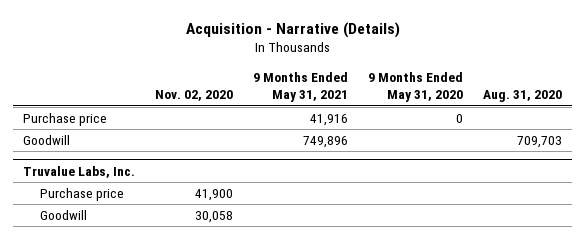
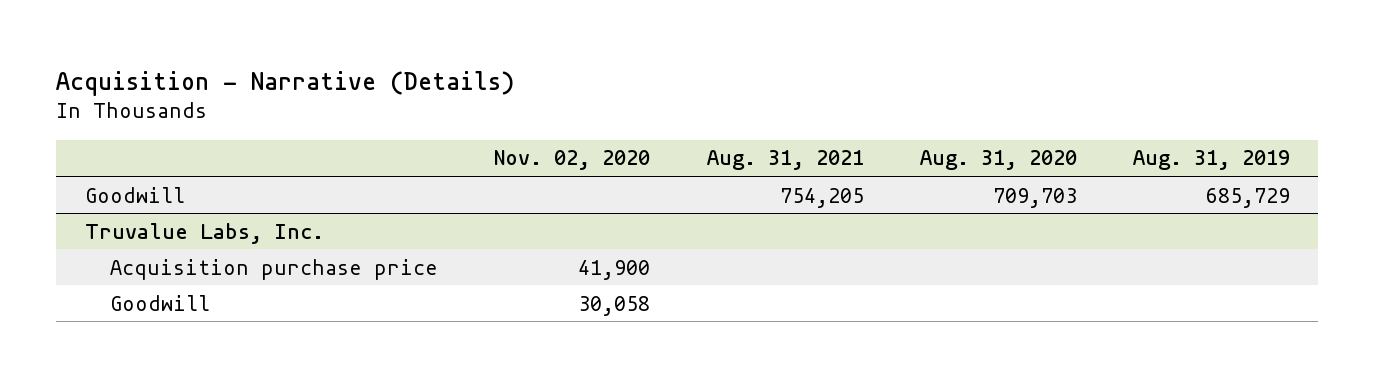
[253,71,349,103] 9 Months Ended May 31, 2021 -> none
[368,71,464,103] 9 Months Ended May 31, 2020 -> none
none -> [706,150,864,171] Aug. 31, 2021
none -> [1133,150,1291,171] Aug. 31, 2019
[23,113,108,127] Purchase price -> none
[39,188,124,202] Purchase price -> [110,258,439,280] Acquisition purchase price

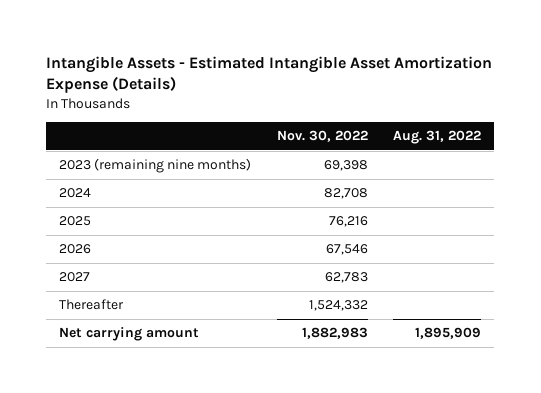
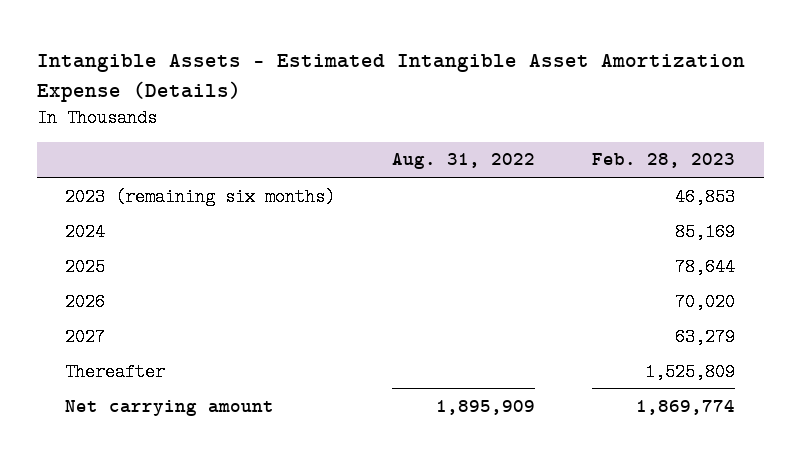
[276,130,368,143] Nov. 30, 2022 -> none
none -> [592,153,736,169] Feb. 28, 2023
[59,158,252,174] 2023 (remaining nine months) -> [65,187,336,206] 2023 (remaining six months)

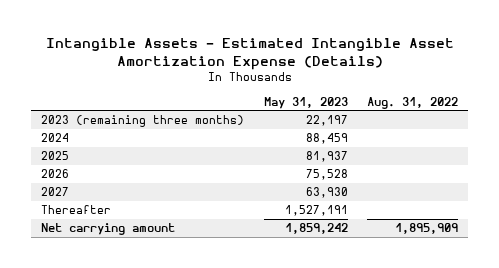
[592,153,736,169] Feb. 28, 2023 -> none
none -> [263,96,348,109] May 31, 2023
[65,187,336,206] 2023 (remaining six months) -> [40,115,244,128] 2023 (remaining three months)

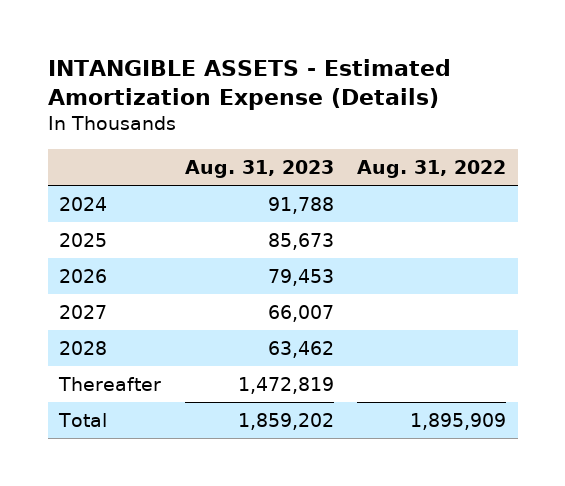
[45,38,454,70] Intangible Assets - Estimated Intangible Asset Amortization Expense (Details) -> [47,59,451,111] INTANGIBLE ASSETS - Estimated Amortization Expense (Details)
[263,96,348,109] May 31, 2023 -> none
none -> [184,159,334,178] Aug. 31, 2023
[40,115,244,128] 2023 (remaining three months) -> none
none -> [59,340,108,355] 2028
[40,223,175,236] Net carrying amount -> [58,412,108,427] Total

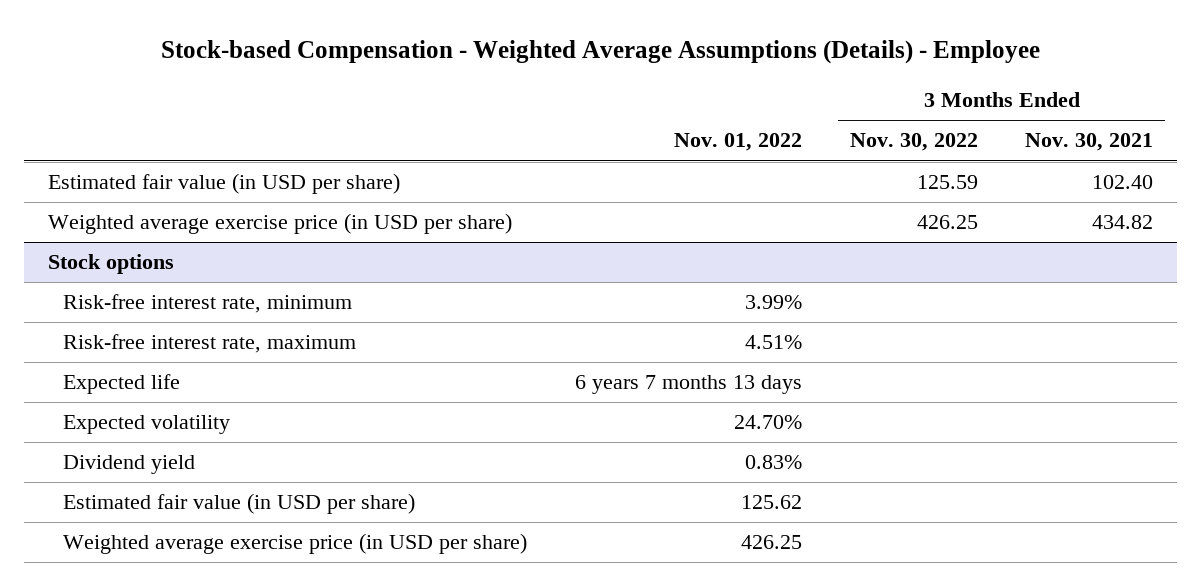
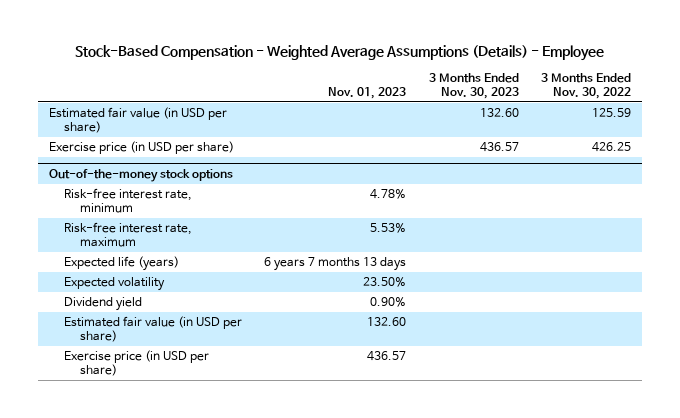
[160,39,1040,64] Stock-based Compensation - Weighted Average Assumptions (Details) - Employee -> [74,45,604,62] Stock-Based Compensation - Weighted Average Assumptions (Details) - Employee
[674,133,803,152] Nov. 01, 2022 -> none
[1025,133,1154,152] Nov. 30, 2021 -> none
none -> [328,86,407,99] Nov. 01, 2023
none -> [428,72,519,99] 3 Months Ended Nov. 30, 2023
[47,213,512,235] Weighted average exercise price (in USD per share) -> [48,141,234,155] Exercise price (in USD per share)
[47,254,174,275] Stock options -> [48,169,233,183] Out-of-the-money stock options
[63,374,181,395] Expected life -> [64,256,180,272] Expected life (years)
[63,533,528,555] Weighted average exercise price (in USD per share) -> [64,350,210,376] Exercise price (in USD per share)

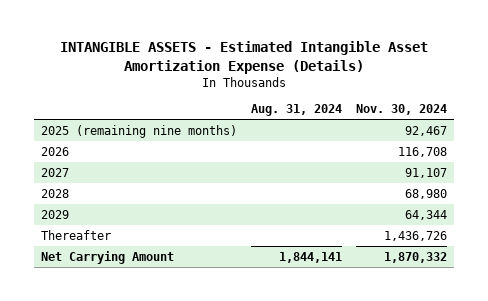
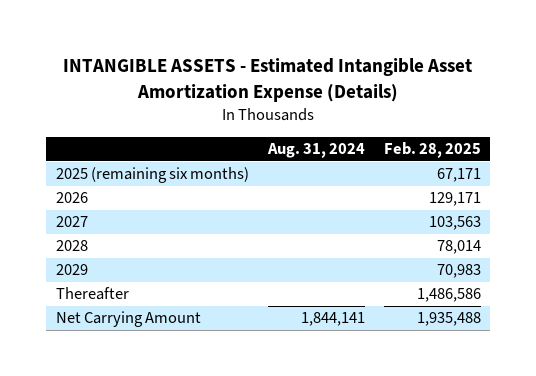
[355,104,447,116] Nov. 30, 2024 -> none
none -> [383,142,481,159] Feb. 28, 2025
[41,124,238,138] 2025 (remaining nine months) -> [55,167,249,184] 2025 (remaining six months)

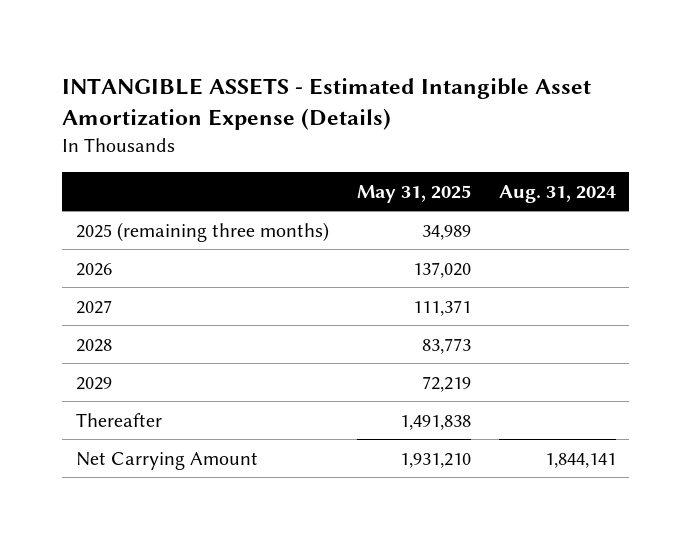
[383,142,481,159] Feb. 28, 2025 -> none
none -> [356,185,471,204] May 31, 2025
[55,167,249,184] 2025 (remaining six months) -> [76,221,330,242] 2025 (remaining three months)

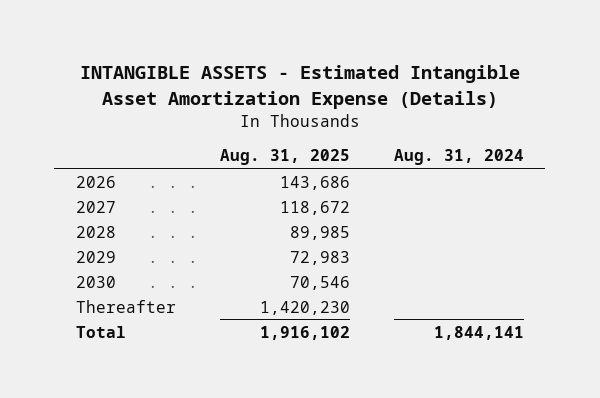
[356,185,471,204] May 31, 2025 -> none
none -> [219,149,350,166] Aug. 31, 2025
[76,221,330,242] 2025 (remaining three months) -> none
none -> [76,275,117,288] 2030
[76,451,259,470] Net Carrying Amount -> [76,325,127,338] Total

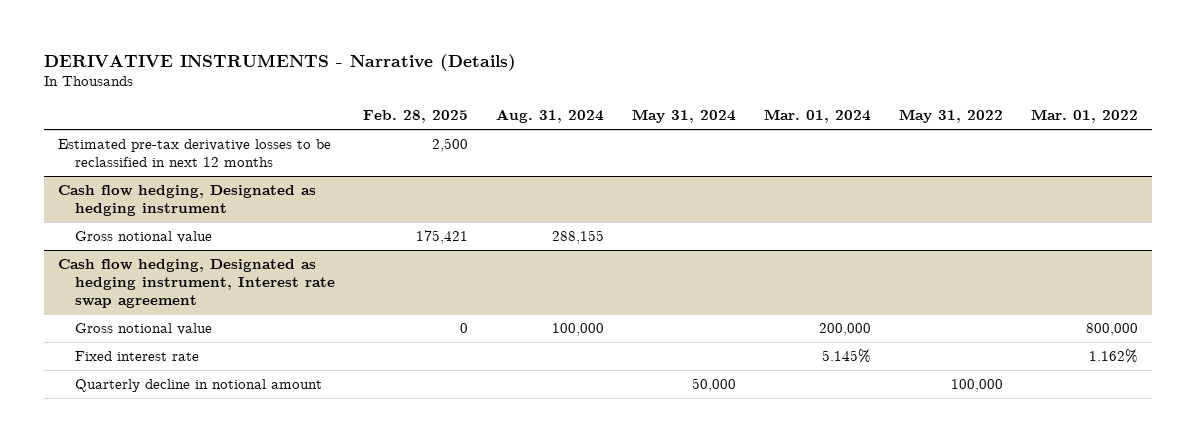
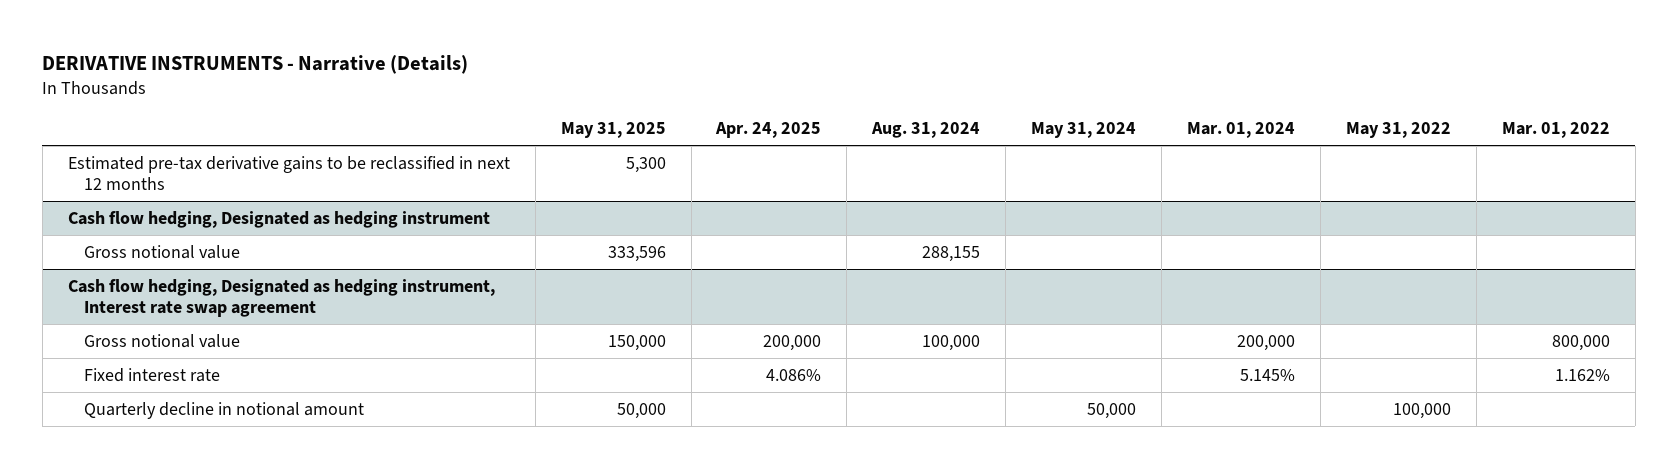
[362,110,468,124] Feb. 28, 2025 -> none
none -> [560,122,666,139] May 31, 2025
none -> [715,122,822,139] Apr. 24, 2025
[57,139,331,168] Estimated pre-tax derivative losses to be reclassified in next 12 months -> [67,155,510,191] Estimated pre-tax derivative gains to be reclassified in next 12 months

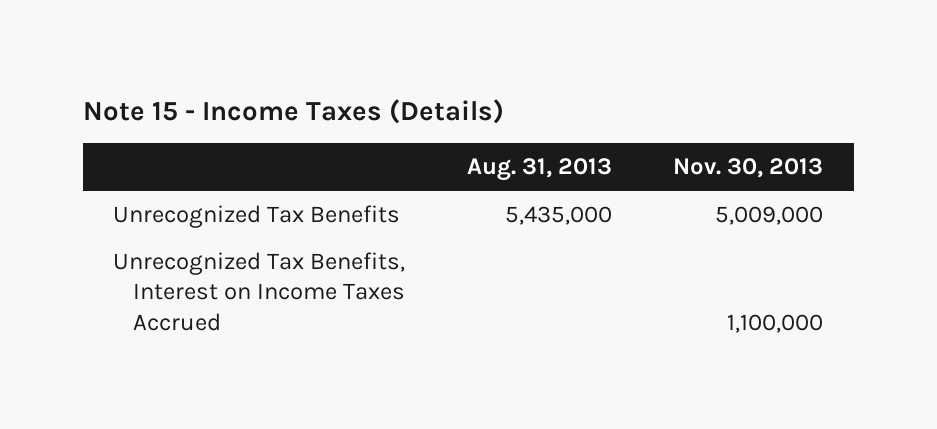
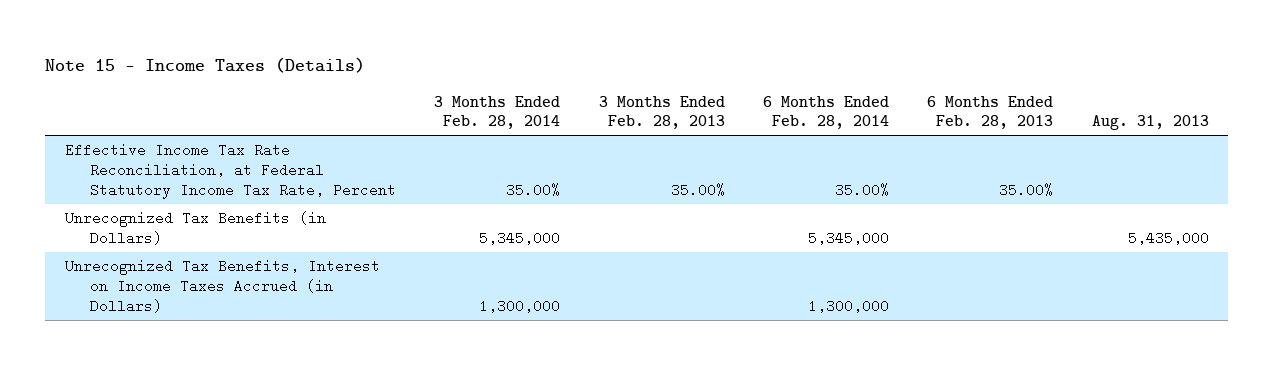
[673,158,824,179] Nov. 30, 2013 -> none
none -> [434,95,561,130] 3 Months Ended Feb. 28, 2014
none -> [598,95,725,130] 3 Months Ended Feb. 28, 2013
none -> [763,95,890,130] 6 Months Ended Feb. 28, 2014
none -> [927,95,1054,130] 6 Months Ended Feb. 28, 2013
none -> [64,143,397,199] Effective Income Tax Rate Reconciliation, at Federal Statutory Income Tax Rate, Percent
[113,204,401,228] Unrecognized Tax Benefits -> [64,211,326,245] Unrecognized Tax Benefits (in Dollars)
[113,251,406,331] Unrecognized Tax Benefits, Interest on Income Taxes Accrued -> [64,259,380,313] Unrecognized Tax Benefits, Interest on Income Taxes Accrued (in Dollars)

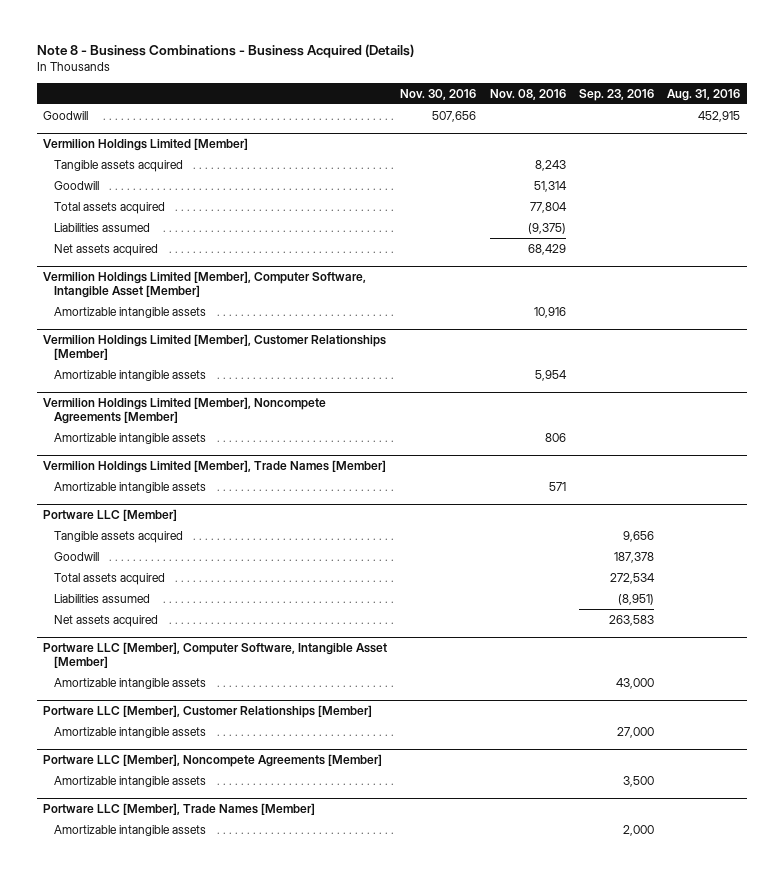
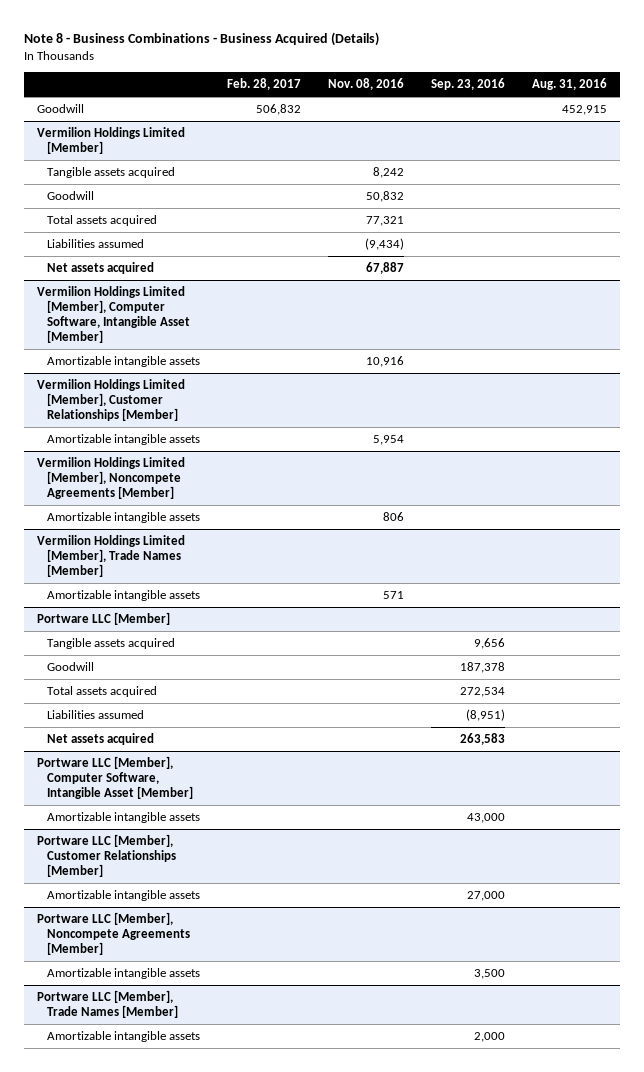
[400,88,477,100] Nov. 30, 2016 -> none
none -> [227,78,302,91] Feb. 28, 2017
[534,159,566,171] 8,243 -> [373,167,405,179] 8,242
[533,180,567,192] 51,314 -> [366,191,405,203] 50,832
[529,201,567,213] 77,804 -> [366,216,405,227] 77,321
[527,222,566,234] (9,375) -> [365,238,405,251] (9,434)
[527,243,566,255] 68,429 -> [366,262,405,275] 67,887

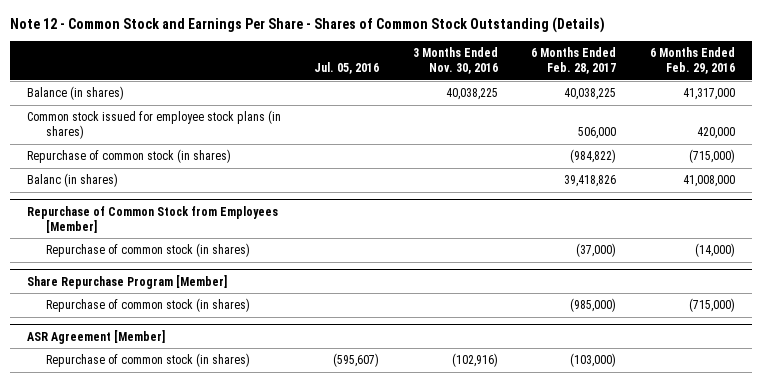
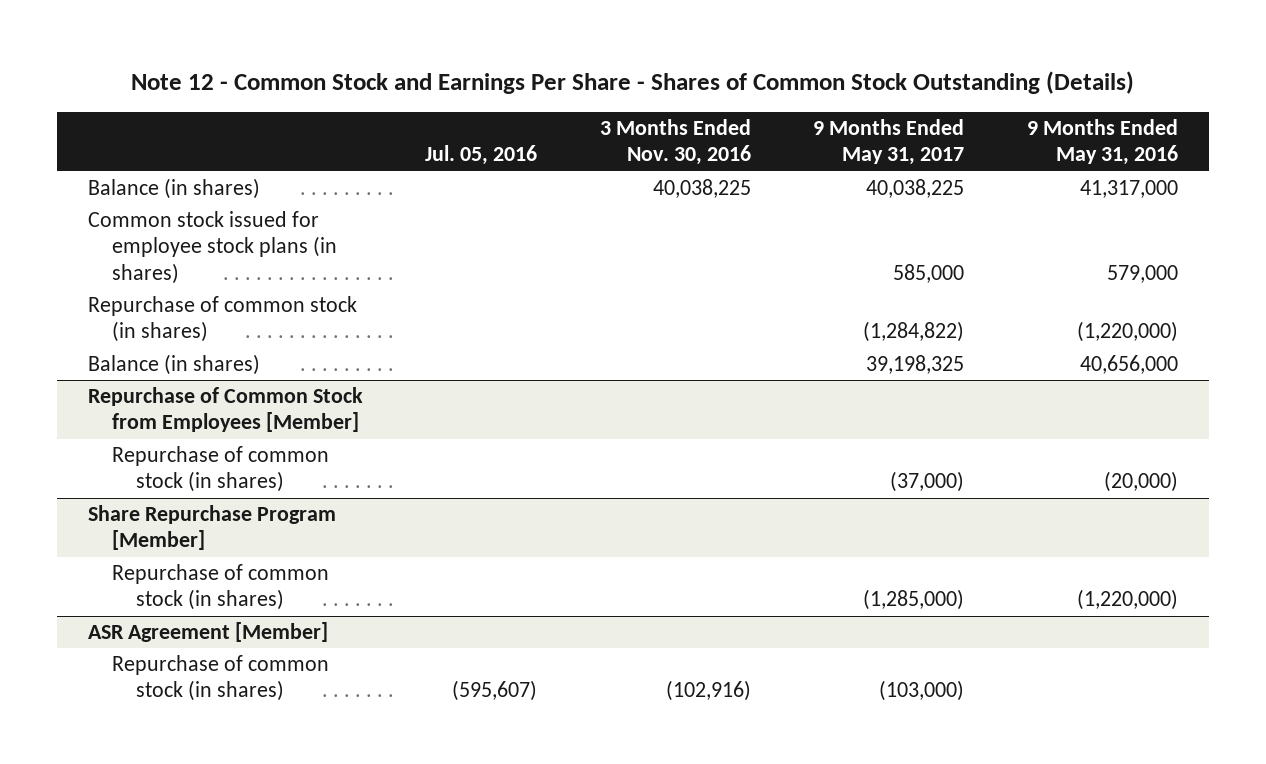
[531,47,617,75] 6 Months Ended Feb. 28, 2017 -> none
[649,47,735,75] 6 Months Ended Feb. 29, 2016 -> none
none -> [813,119,965,166] 9 Months Ended May 31, 2017
none -> [1026,119,1178,166] 9 Months Ended May 31, 2016
[26,173,118,188] Balanc (in shares) -> [87,354,260,376] Balance (in shares)

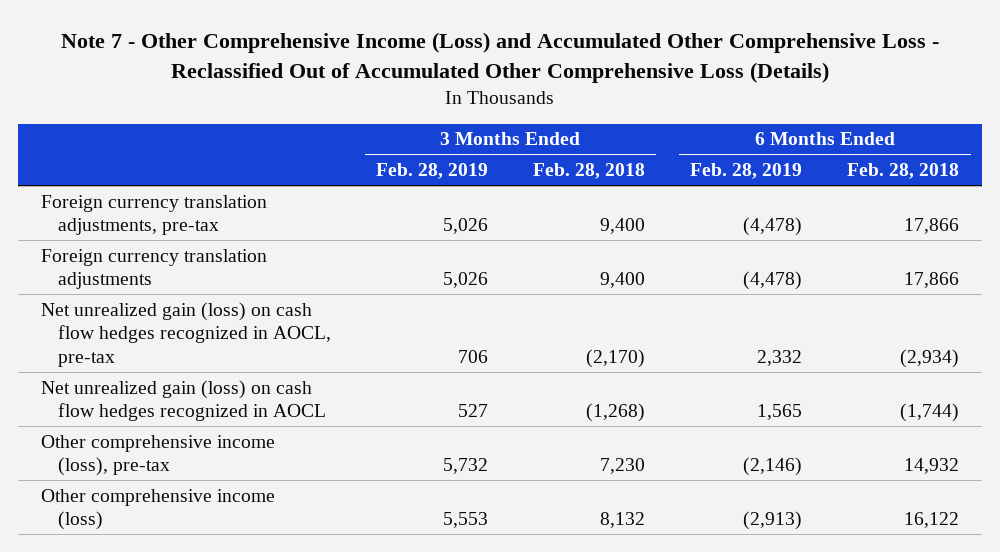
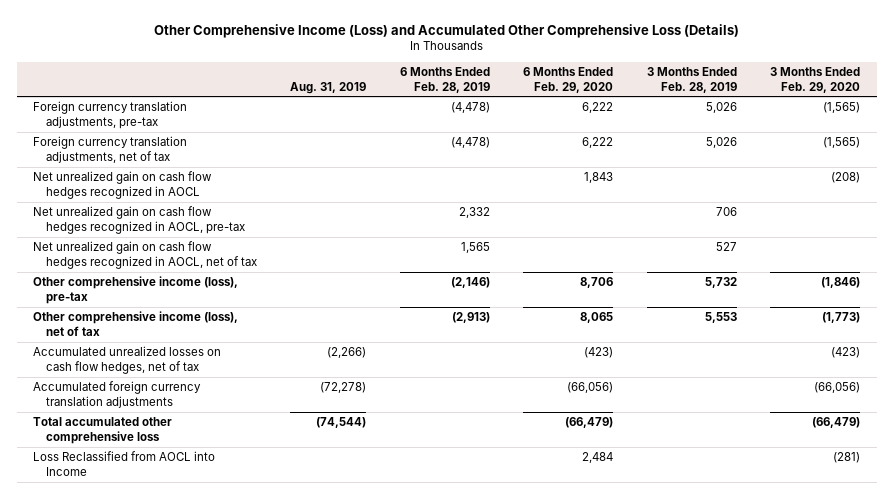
[61,32,940,84] Note 7 - Other Comprehensive Income (Loss) and Accumulated Other Comprehensive Loss - Reclassified Out of Accumulated Other Comprehensive Loss (Details) -> [153,23,739,38] Other Comprehensive Income (Loss) and Accumulated Other Comprehensive Loss (Details)
[533,163,646,180] Feb. 28, 2018 -> none
[847,163,960,180] Feb. 28, 2018 -> none
none -> [290,81,367,94] Aug. 31, 2019
none -> [523,66,614,93] 6 Months Ended Feb. 29, 2020
none -> [770,66,861,93] 3 Months Ended Feb. 29, 2020
[40,248,267,290] Foreign currency translation adjustments -> [33,136,188,164] Foreign currency translation adjustments, net of tax
none -> [33,171,213,200] Net unrealized gain on cash flow hedges recognized in AOCL
[40,301,331,367] Net unrealized gain (loss) on cash flow hedges recognized in AOCL, pre-tax -> [33,206,245,235] Net unrealized gain on cash flow hedges recognized in AOCL, pre-tax
[40,379,326,422] Net unrealized gain (loss) on cash flow hedges recognized in AOCL -> [33,241,257,270] Net unrealized gain on cash flow hedges recognized in AOCL, net of tax
[40,488,275,531] Other comprehensive income (loss) -> [33,311,239,337] Other comprehensive income (loss), net of tax
none -> [33,346,222,375] Accumulated unrealized losses on cash flow hedges, net of tax
none -> [33,381,202,409] Accumulated foreign currency translation adjustments
none -> [33,417,173,445] Total accumulated other comprehensive loss
none -> [33,451,216,477] Loss Reclassified from AOCL into Income

